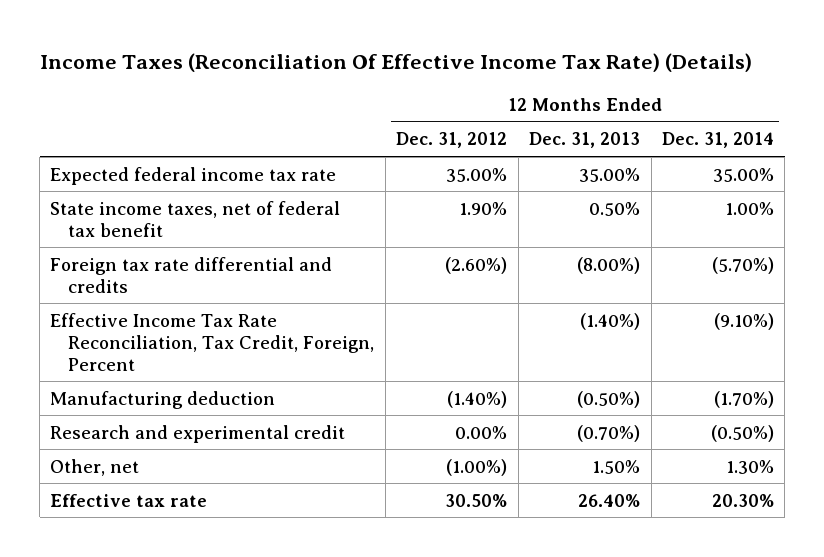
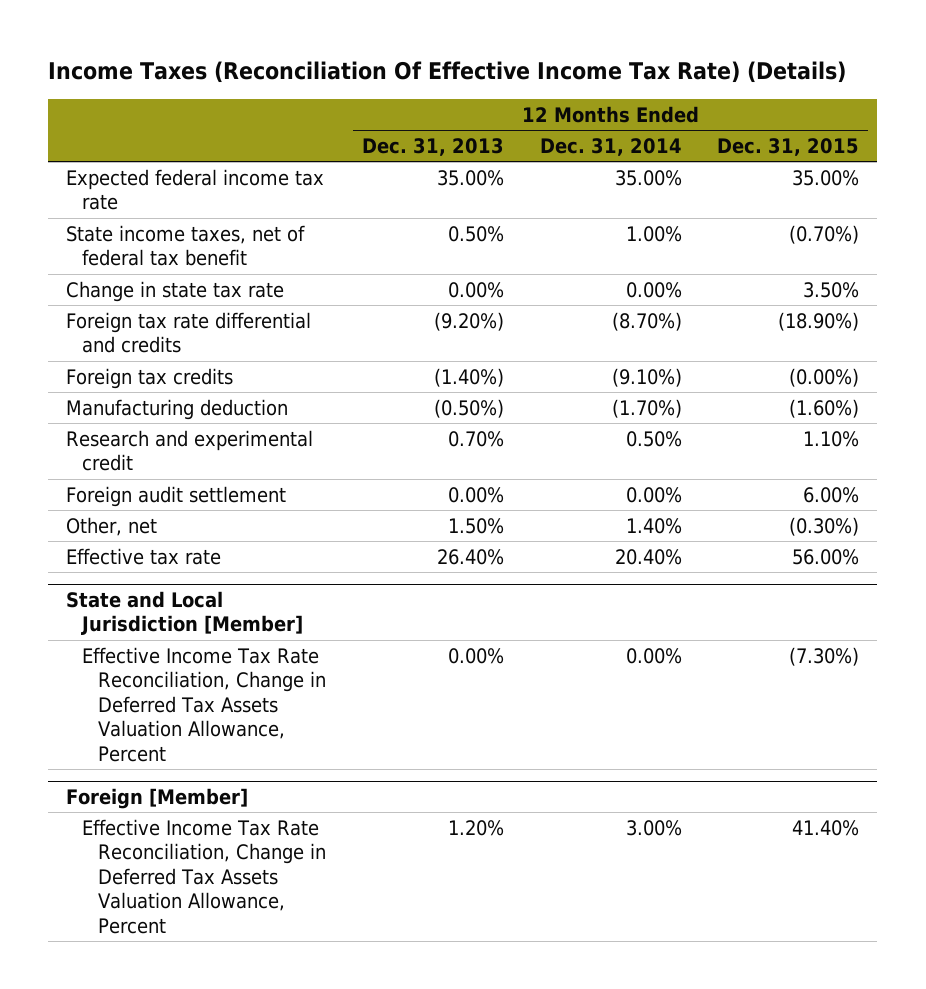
[396,132,508,149] Dec. 31, 2012 -> none
none -> [717,137,860,156] Dec. 31, 2015
none -> [66,280,285,302] Change in state tax rate
[577,256,641,274] (8.00%) -> [433,311,504,331] (9.20%)
[712,256,775,274] (5.70%) -> [611,311,682,331] (8.70%)
[50,312,375,371] Effective Income Tax Rate Reconciliation, Tax Credit, Foreign, Percent -> [66,367,234,389] Foreign tax credits
[577,424,641,442] (0.70%) -> [447,430,504,447] 0.70%
[711,424,775,442] (0.50%) -> [625,430,682,447] 0.50%
none -> [66,485,287,507] Foreign audit settlement
[726,459,775,474] 1.30% -> [625,517,682,534] 1.40%
[712,493,775,507] 20.30% -> [614,548,682,565] 20.40%
none -> [66,591,304,636] State and Local Jurisdiction [Member]
none -> [82,646,326,762] Effective Income Tax Rate Reconciliation, Change in Deferred Tax Assets Valuation Allowance, Percent
none -> [66,788,249,810] Foreign [Member]
none -> [82,818,326,934] Effective Income Tax Rate Reconciliation, Change in Deferred Tax Assets Valuation Allowance, Percent

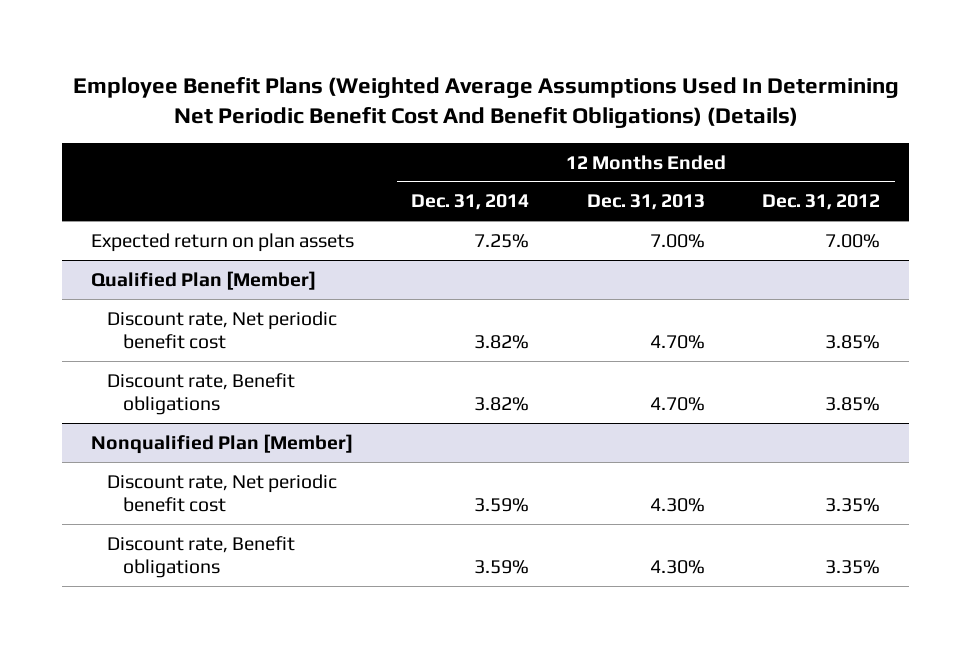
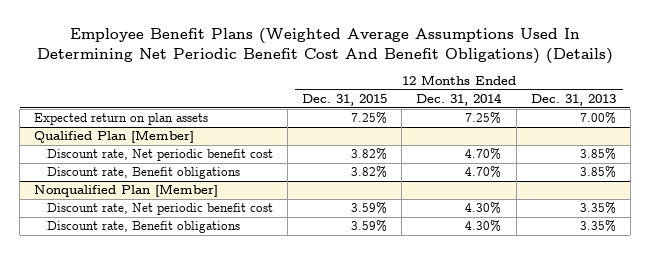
[762,194,881,211] Dec. 31, 2012 -> none
none -> [302,93,388,106] Dec. 31, 2015
[474,334,530,349] 3.82% -> [465,148,502,161] 4.70%
[649,334,705,349] 4.70% -> [579,148,616,161] 3.85%
[474,396,530,411] 3.82% -> [465,166,502,179] 4.70%
[649,396,705,411] 4.70% -> [579,166,616,179] 3.85%
[474,497,530,512] 3.59% -> [465,202,502,215] 4.30%
[649,497,705,512] 4.30% -> [579,202,616,215] 3.35%
[474,559,530,574] 3.59% -> [465,220,502,233] 4.30%
[649,559,705,574] 4.30% -> [579,220,616,233] 3.35%

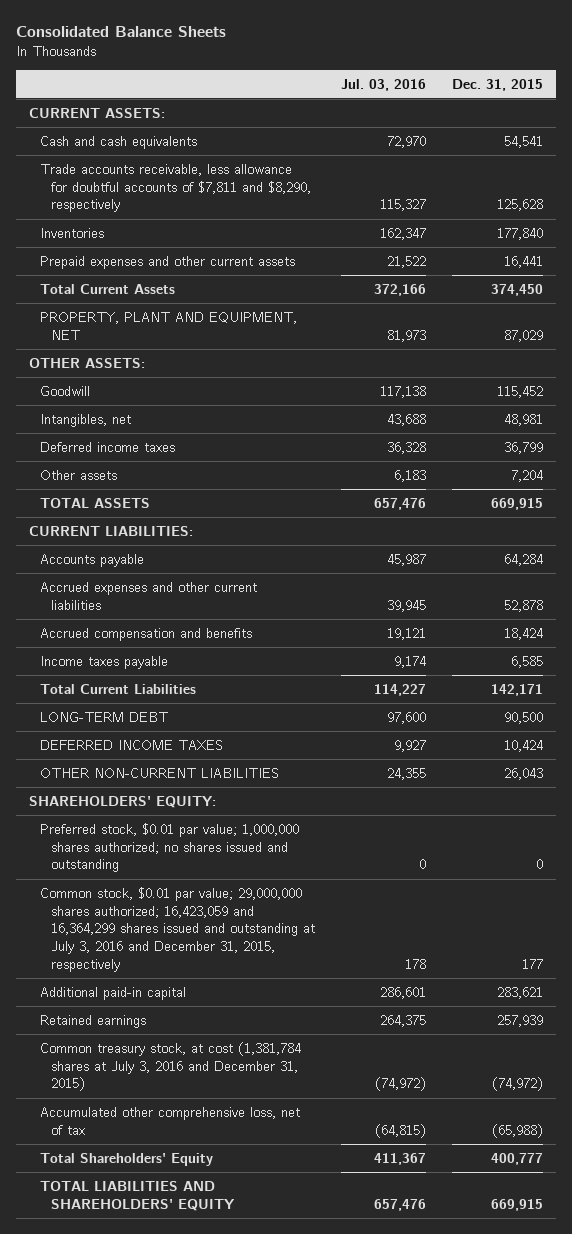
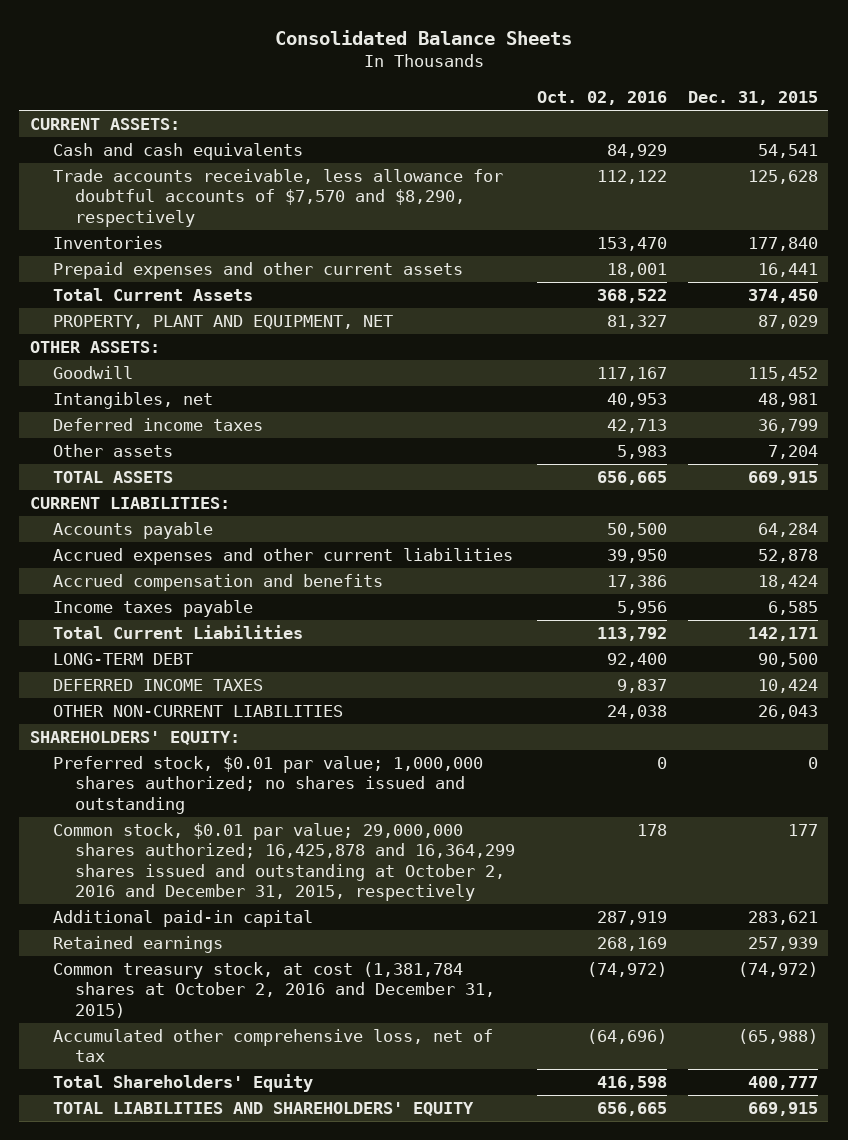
[341,78,427,91] Jul. 03, 2016 -> none
none -> [536,91,667,106] Oct. 02, 2016
[40,163,312,213] Trade accounts receivable, less allowance for doubtful accounts of $7,811 and $8,290, respectively -> [52,169,503,227] Trade accounts receivable, less allowance for doubtful accounts of $7,570 and $8,290, respectively
[40,886,316,973] Common stock, $0.01 par value; 29,000,000 shares authorized; 16,423,059 and 16,364,299 shares issued and outstanding at July 3, 2016 and December 31, 2015, respectively -> [52,823,516,901] Common stock, $0.01 par value; 29,000,000 shares authorized; 16,425,878 and 16,364,299 shares issued and outstanding at October 2, 2016 and December 31, 2015, respectively
[40,1041,302,1092] Common treasury stock, at cost (1,381,784 shares at July 3, 2016 and December 31, 2015) -> [52,962,496,1018] Common treasury stock, at cost (1,381,784 shares at October 2, 2016 and December 31, 2015)

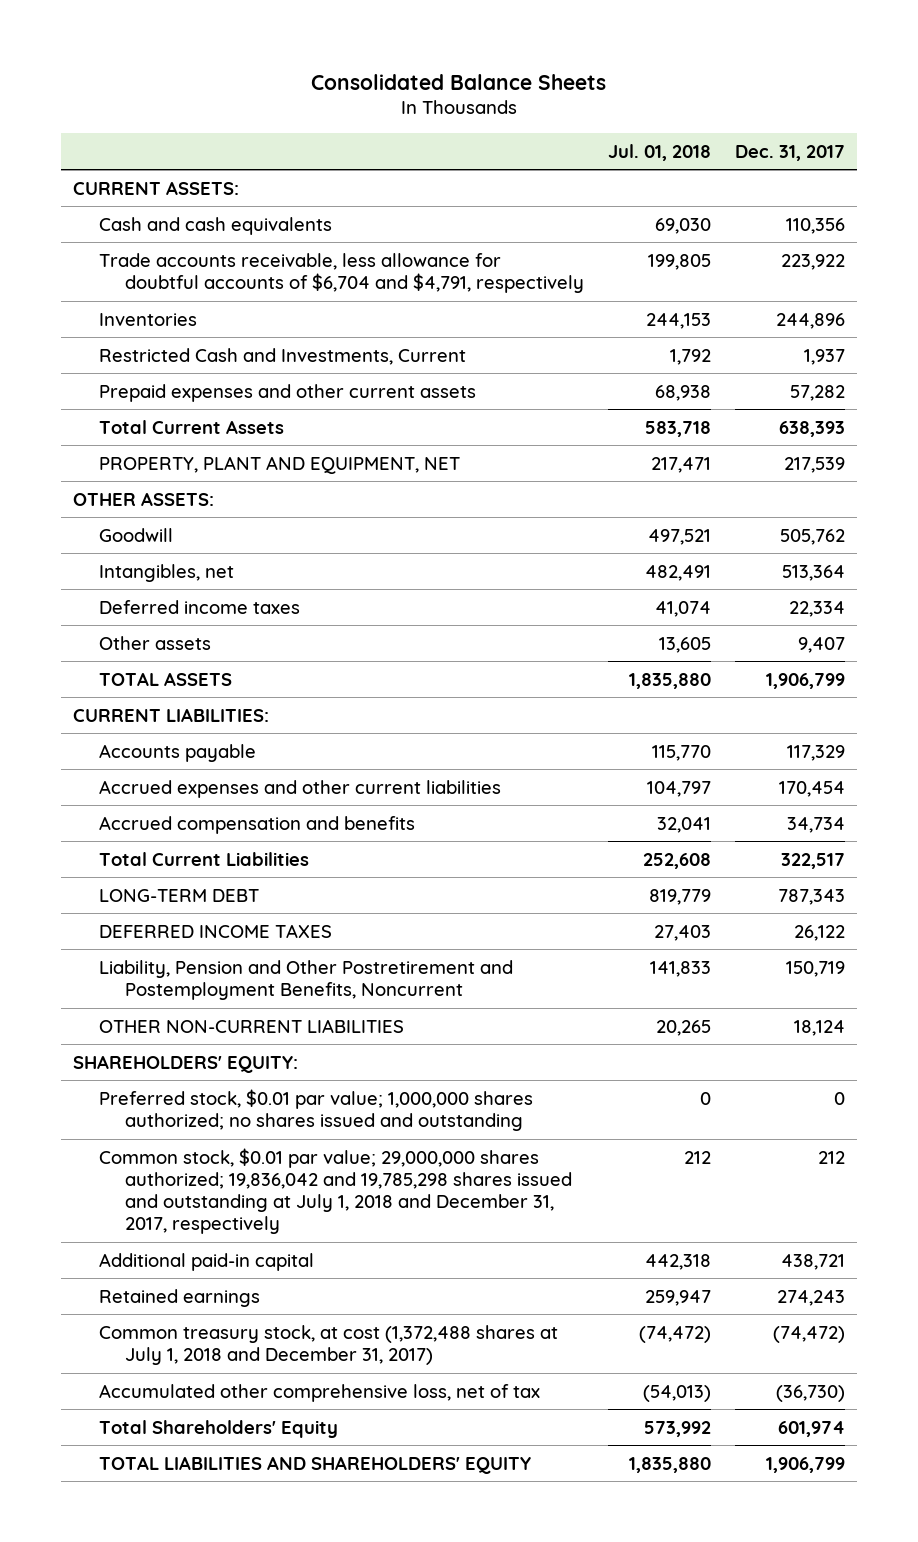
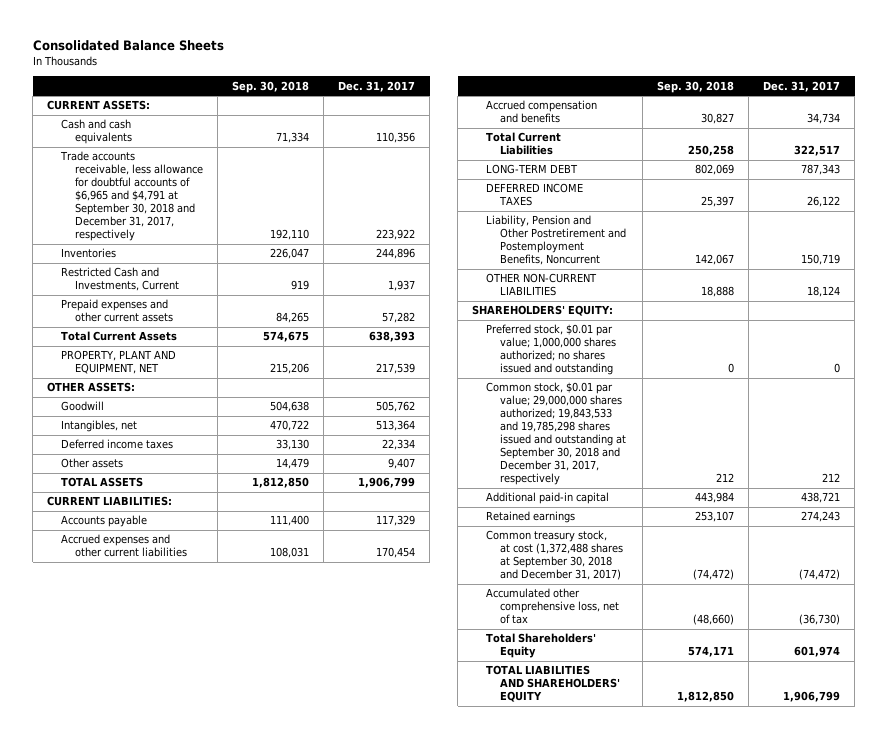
[608,143,712,161] Jul. 01, 2018 -> none
none -> [232,80,310,93] Sep. 30, 2018
[99,252,585,293] Trade accounts receivable, less allowance for doubtful accounts of $6,704 and $4,791, respectively -> [60,151,204,242] Trade accounts receivable, less allowance for doubtful accounts of $6,965 and $4,791 at September 30, 2018 and December 31, 2017, respectively
[99,1147,573,1235] Common stock, $0.01 par value; 29,000,000 shares authorized; 19,836,042 and 19,785,298 shares issued and outstanding at July 1, 2018 and December 31, 2017, respectively -> [486,382,626,486] Common stock, $0.01 par value; 29,000,000 shares authorized; 19,843,533 and 19,785,298 shares issued and outstanding at September 30, 2018 and December 31, 2017, respectively
[99,1324,559,1365] Common treasury stock, at cost (1,372,488 shares at July 1, 2018 and December 31, 2017) -> [486,530,623,581] Common treasury stock, at cost (1,372,488 shares at September 30, 2018 and December 31, 2017)

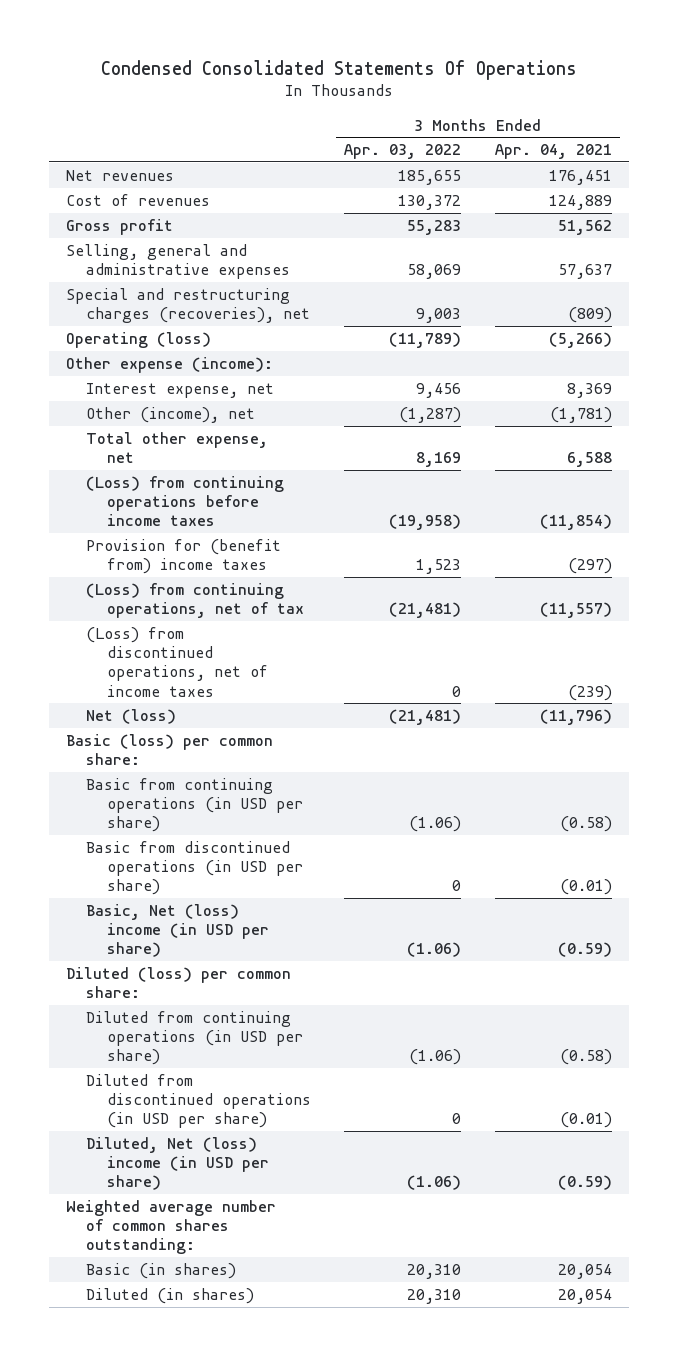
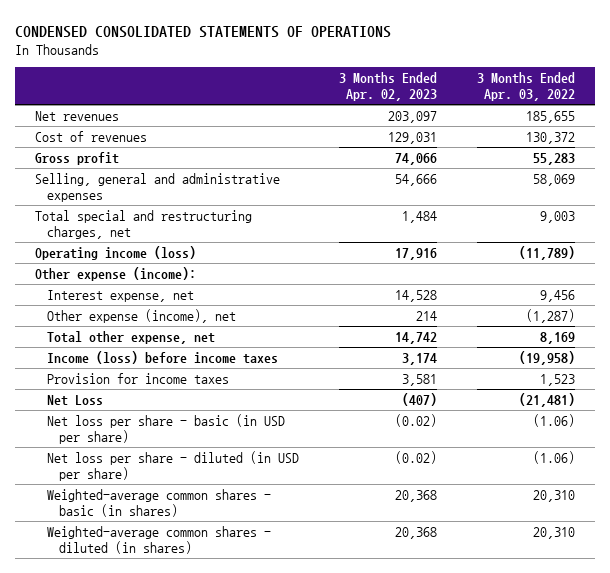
[100,59,577,80] Condensed Consolidated Statements Of Operations -> [15,25,392,38] CONDENSED CONSOLIDATED STATEMENTS OF OPERATIONS
[494,144,612,160] Apr. 04, 2021 -> none
none -> [338,71,437,102] 3 Months Ended Apr. 02, 2023
[66,287,311,324] Special and restructuring charges (recoveries), net -> [35,209,253,239] Total special and restructuring charges, net
[66,331,212,348] Operating (loss) -> [35,245,197,260] Operating income (loss)
[86,406,256,423] Other (income), net -> [47,308,237,323] Other expense (income), net
[86,582,304,619] (Loss) from continuing operations, net of tax -> none
[86,626,268,697] (Loss) from discontinued operations, net of income taxes -> none
[66,733,274,766] Basic (loss) per common share: -> none
[86,840,303,896] Basic from discontinued operations (in USD per share) -> none
[86,903,269,958] Basic, Net (loss) income (in USD per share) -> none
[66,966,292,999] Diluted (loss) per common share: -> none
[86,1073,311,1129] Diluted from discontinued operations (in USD per share) -> none
[86,1136,269,1191] Diluted, Net (loss) income (in USD per share) -> none
[66,1199,277,1255] Weighted average number of common shares outstanding: -> none
[86,475,285,527] (Loss) from continuing operations before income taxes -> [47,350,279,364] Income (loss) before income taxes
[86,538,282,575] Provision for (benefit from) income taxes -> [47,372,230,384] Provision for income taxes
[86,708,177,724] Net (loss) -> [47,394,104,406] Net Loss
[86,777,303,833] Basic from continuing operations (in USD per share) -> [47,413,286,444] Net loss per share - basic (in USD per share)
[86,1010,303,1066] Diluted from continuing operations (in USD per share) -> [47,450,300,481] Net loss per share - diluted (in USD per share)
[86,1262,237,1279] Basic (in shares) -> [47,488,272,517] Weighted-average common shares - basic (in shares)
[86,1287,255,1304] Diluted (in shares) -> [47,525,272,554] Weighted-average common shares - diluted (in shares)

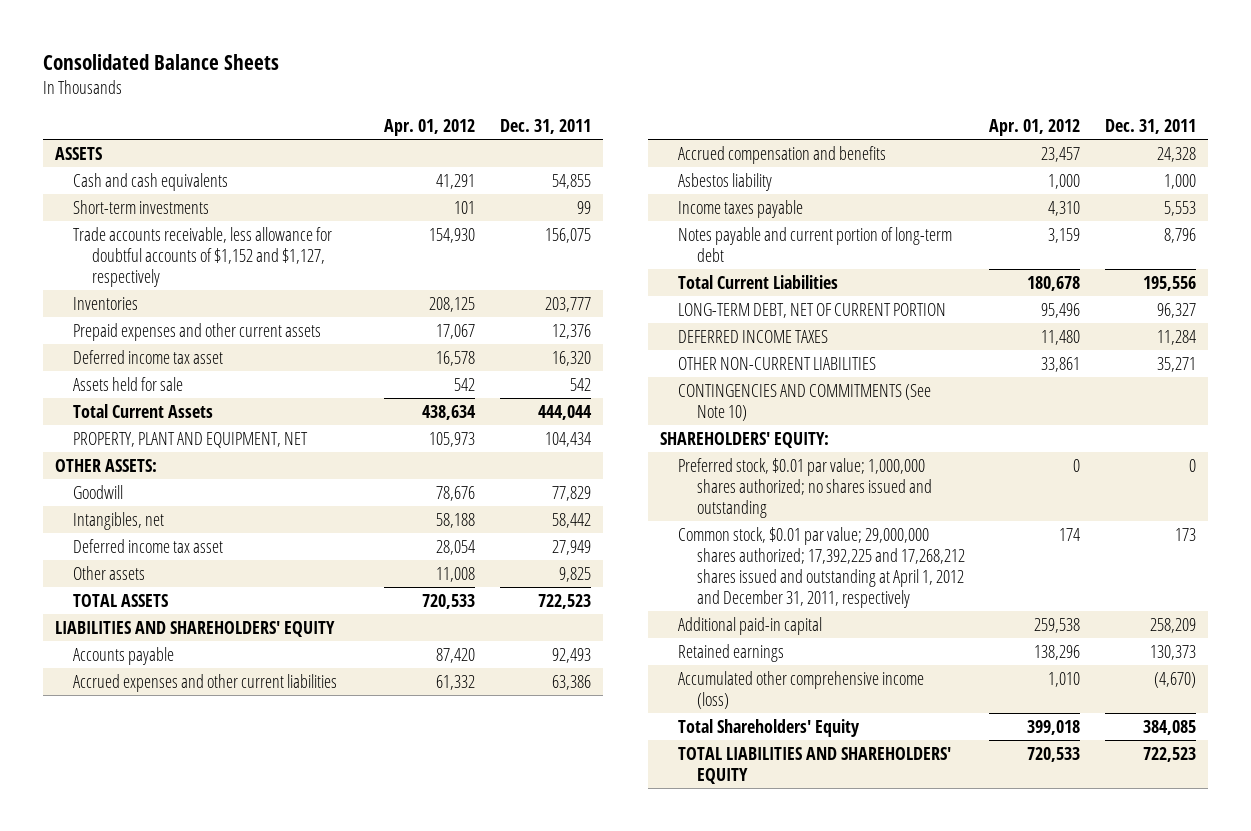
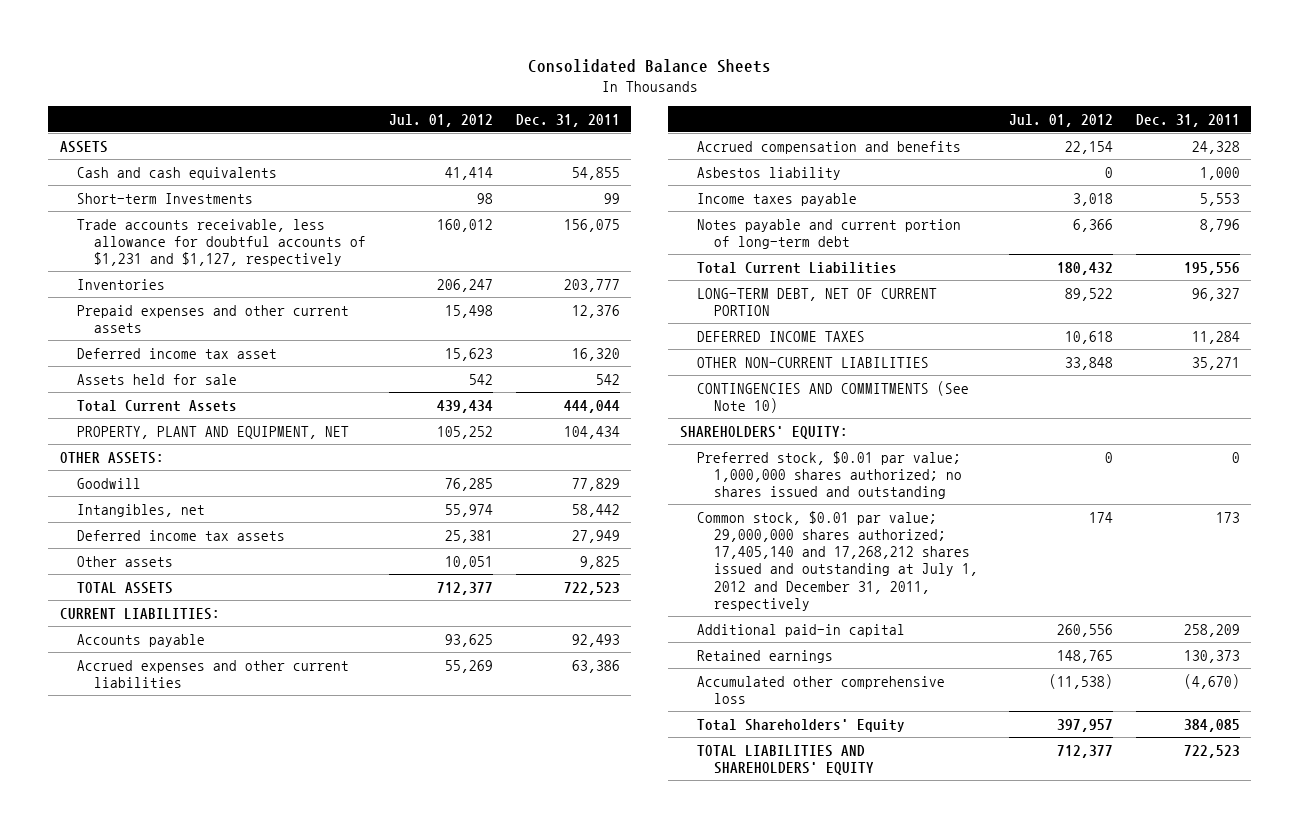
[384,118,476,136] Apr. 01, 2012 -> none
none -> [389,113,494,127] Jul. 01, 2012
[73,199,210,214] Short-term investments -> [76,192,253,204] Short-term Investments
[73,226,333,287] Trade accounts receivable, less allowance for doubtful accounts of $1,152 and $1,127, respectively -> [76,218,367,267] Trade accounts receivable, less allowance for doubtful accounts of $1,231 and $1,127, respectively
[73,538,224,553] Deferred income tax asset -> [76,529,285,541] Deferred income tax assets
[55,620,336,637] LIABILITIES AND SHAREHOLDERS' EQUITY -> none
none -> [59,607,220,620] CURRENT LIABILITIES:
[678,526,965,608] Common stock, $0.01 par value; 29,000,000 shares authorized; 17,392,225 and 17,268,212 shares issued and outstanding at April 1, 2012 and December 31, 2011, respectively -> [697,510,979,611] Common stock, $0.01 par value; 29,000,000 shares authorized; 17,405,140 and 17,268,212 shares issued and outstanding at July 1, 2012 and December 31, 2011, respectively
[678,670,925,709] Accumulated other comprehensive income (loss) -> [697,675,946,704] Accumulated other comprehensive loss

